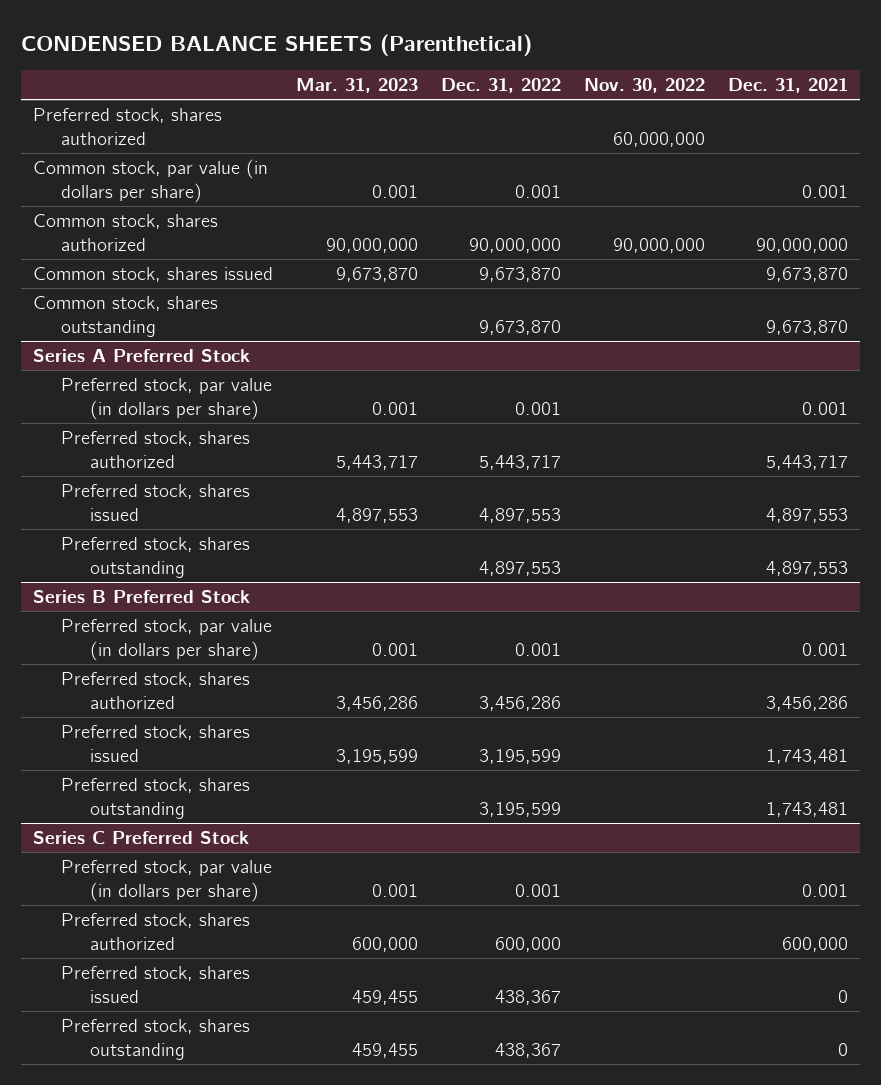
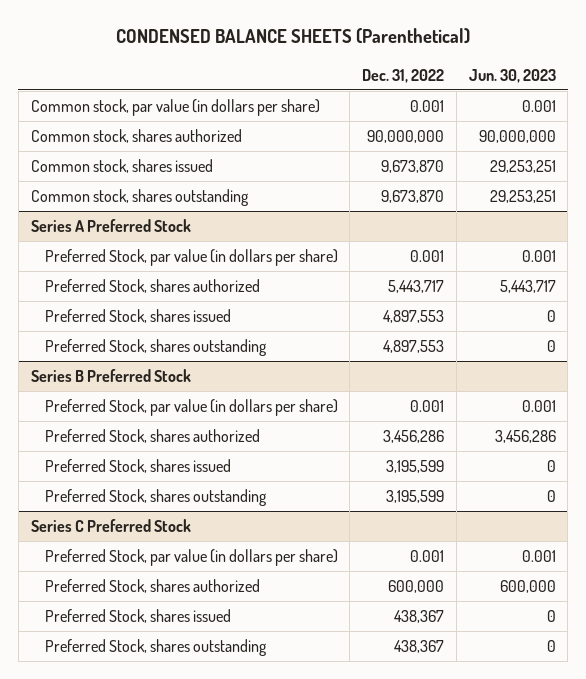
[296,78,419,94] Mar. 31, 2023 -> none
[584,78,706,94] Nov. 30, 2022 -> none
[728,78,849,94] Dec. 31, 2021 -> none
none -> [468,68,556,83] Jun. 30, 2023
[32,108,222,145] Preferred stock, shares authorized -> none
[61,378,273,420] Preferred stock, par value (in dollars per share) -> [44,249,338,267] Preferred Stock, par value (in dollars per share)
[61,431,251,468] Preferred stock, shares authorized -> [44,279,260,294] Preferred Stock, shares authorized
[61,484,251,521] Preferred stock, shares issued -> [44,309,231,324] Preferred Stock, shares issued
[61,537,251,578] Preferred stock, shares outstanding -> [44,339,267,357] Preferred Stock, shares outstanding
[61,619,273,661] Preferred stock, par value (in dollars per share) -> [44,399,338,417] Preferred Stock, par value (in dollars per share)
[61,672,251,709] Preferred stock, shares authorized -> [44,429,260,444] Preferred Stock, shares authorized
[61,725,251,762] Preferred stock, shares issued -> [44,459,231,474] Preferred Stock, shares issued
[61,778,251,819] Preferred stock, shares outstanding -> [44,489,267,507] Preferred Stock, shares outstanding
[61,860,273,902] Preferred stock, par value (in dollars per share) -> [44,549,338,567] Preferred Stock, par value (in dollars per share)
[61,913,251,950] Preferred stock, shares authorized -> [44,579,260,594] Preferred Stock, shares authorized
[61,966,251,1003] Preferred stock, shares issued -> [44,609,231,624] Preferred Stock, shares issued
[61,1019,251,1060] Preferred stock, shares outstanding -> [44,639,267,657] Preferred Stock, shares outstanding

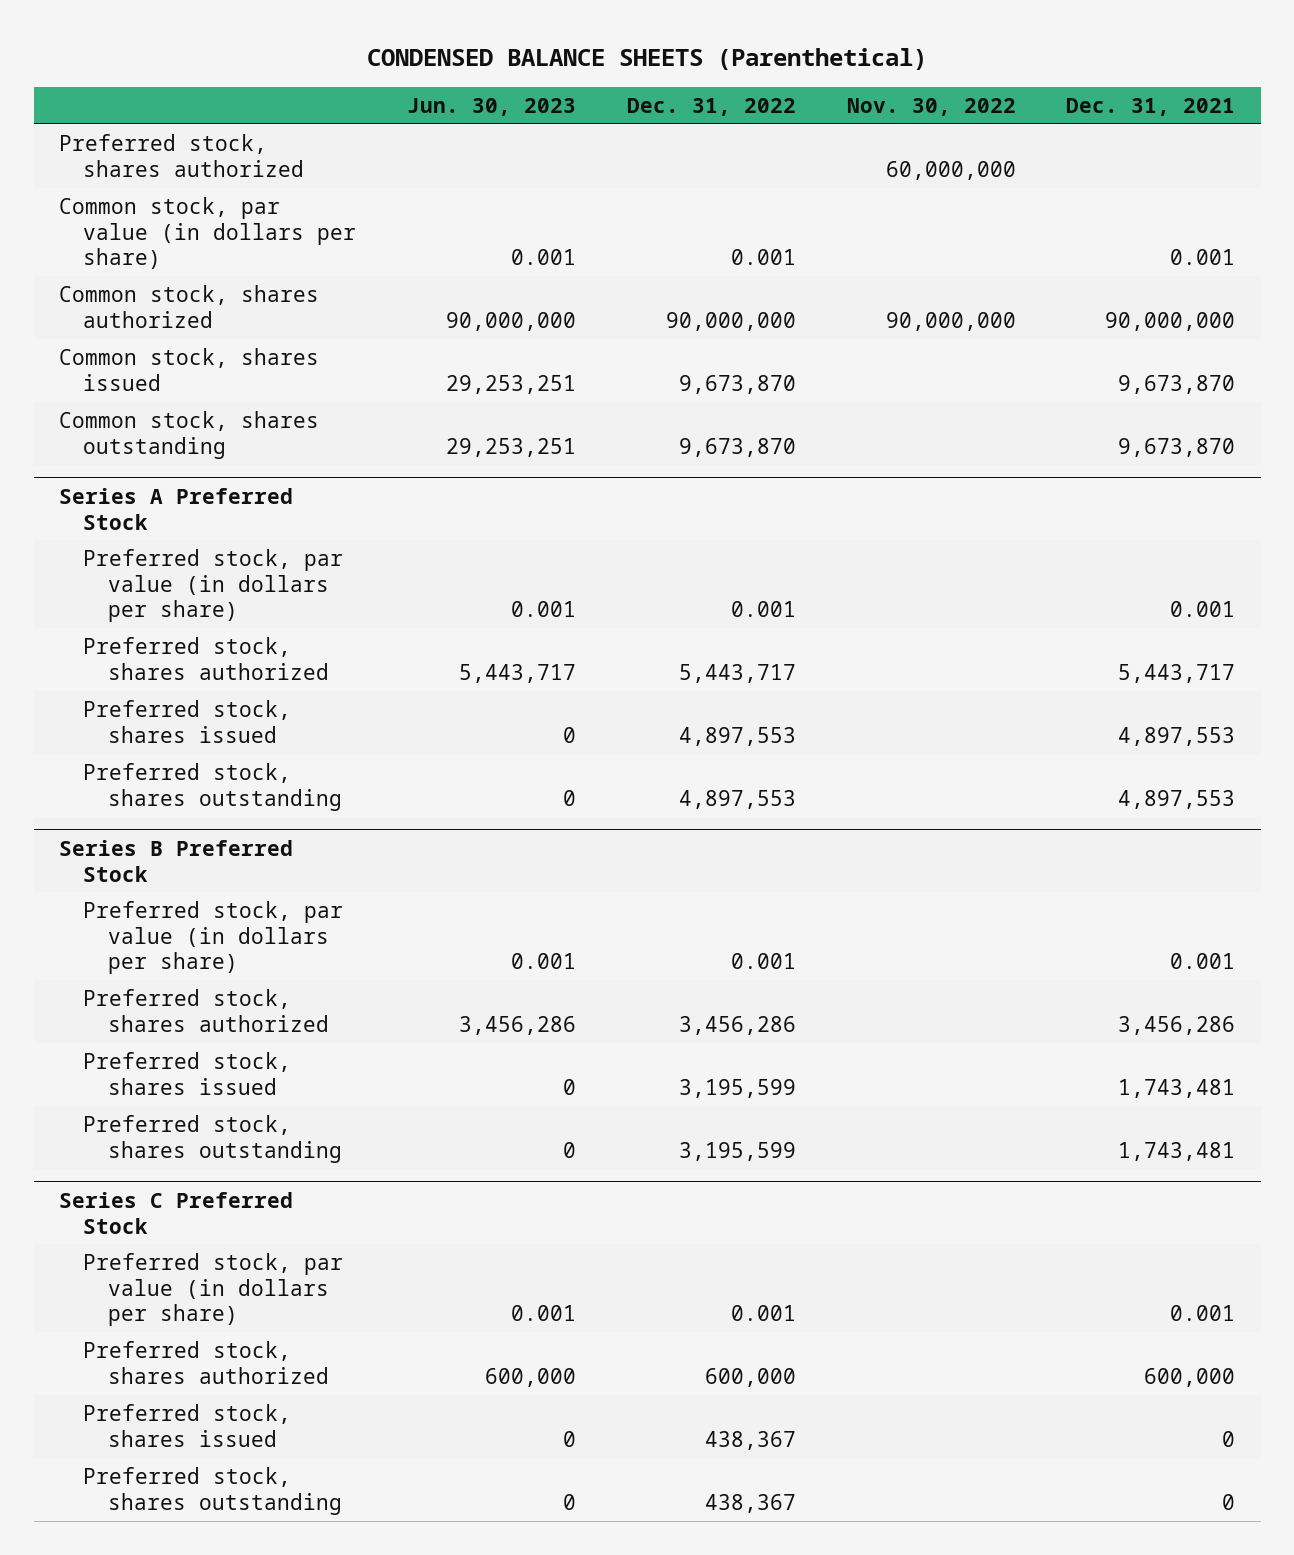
none -> [846,97,1016,116] Nov. 30, 2022
none -> [1066,97,1236,116] Dec. 31, 2021
none -> [59,133,305,177] Preferred stock, shares authorized
[44,249,338,267] Preferred Stock, par value (in dollars per share) -> [83,548,344,623] Preferred stock, par value (in dollars per share)
[44,279,260,294] Preferred Stock, shares authorized -> [83,636,329,680] Preferred stock, shares authorized
[44,309,231,324] Preferred Stock, shares issued -> [83,699,292,743] Preferred stock, shares issued
[44,339,267,357] Preferred Stock, shares outstanding -> [83,762,342,811] Preferred stock, shares outstanding
[44,399,338,417] Preferred Stock, par value (in dollars per share) -> [83,900,344,975] Preferred stock, par value (in dollars per share)
[44,429,260,444] Preferred Stock, shares authorized -> [83,988,329,1032] Preferred stock, shares authorized
[44,459,231,474] Preferred Stock, shares issued -> [83,1051,292,1095] Preferred stock, shares issued
[44,489,267,507] Preferred Stock, shares outstanding -> [83,1114,342,1163] Preferred stock, shares outstanding
[44,549,338,567] Preferred Stock, par value (in dollars per share) -> [83,1252,344,1327] Preferred stock, par value (in dollars per share)
[44,579,260,594] Preferred Stock, shares authorized -> [83,1340,329,1384] Preferred stock, shares authorized
[44,609,231,624] Preferred Stock, shares issued -> [83,1403,292,1447] Preferred stock, shares issued
[44,639,267,657] Preferred Stock, shares outstanding -> [83,1466,342,1515] Preferred stock, shares outstanding

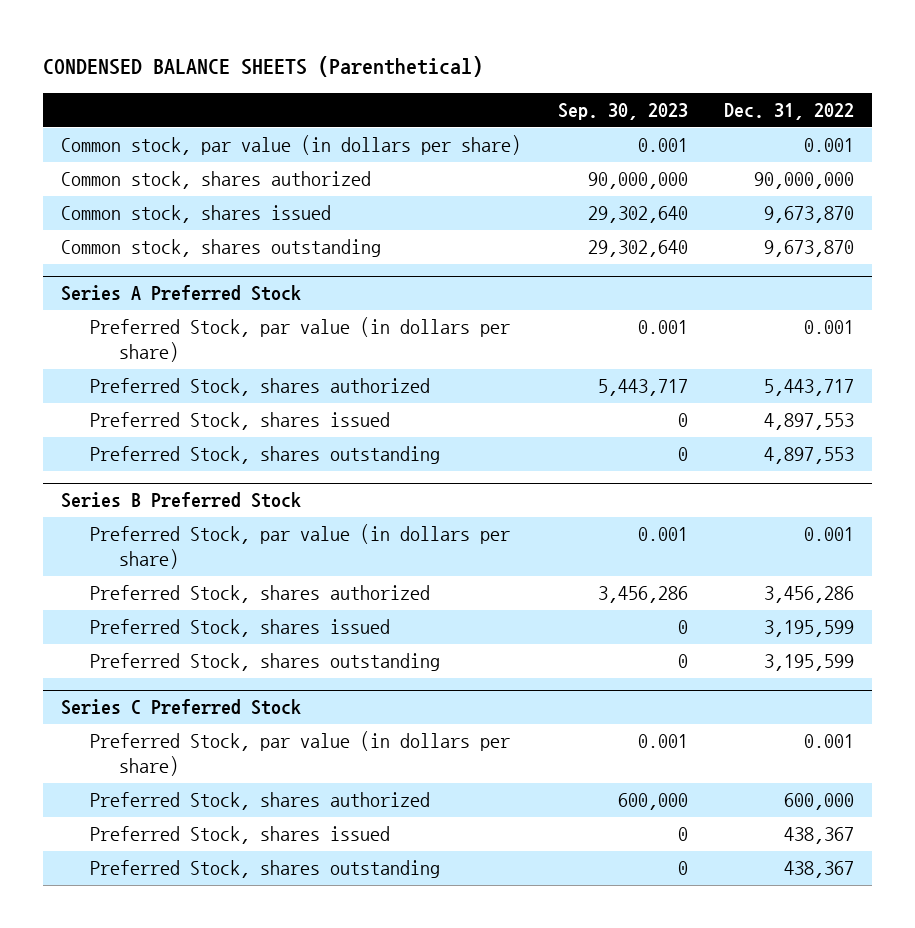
[407,97,577,116] Jun. 30, 2023 -> none
[846,97,1016,116] Nov. 30, 2022 -> none
[1066,97,1236,116] Dec. 31, 2021 -> none
none -> [557,103,688,121] Sep. 30, 2023
[59,133,305,177] Preferred stock, shares authorized -> none
[83,548,344,623] Preferred stock, par value (in dollars per share) -> [90,317,511,362] Preferred Stock, par value (in dollars per share)
[83,636,329,680] Preferred stock, shares authorized -> [90,378,431,397] Preferred Stock, shares authorized
[83,699,292,743] Preferred stock, shares issued -> [90,412,391,431] Preferred Stock, shares issued
[83,762,342,811] Preferred stock, shares outstanding -> [90,446,441,465] Preferred Stock, shares outstanding
[83,900,344,975] Preferred stock, par value (in dollars per share) -> [90,524,511,569] Preferred Stock, par value (in dollars per share)
[83,988,329,1032] Preferred stock, shares authorized -> [90,585,431,604] Preferred Stock, shares authorized
[83,1051,292,1095] Preferred stock, shares issued -> [90,619,391,638] Preferred Stock, shares issued
[83,1114,342,1163] Preferred stock, shares outstanding -> [90,653,441,672] Preferred Stock, shares outstanding
[83,1252,344,1327] Preferred stock, par value (in dollars per share) -> [90,731,511,776] Preferred Stock, par value (in dollars per share)
[83,1340,329,1384] Preferred stock, shares authorized -> [90,792,431,811] Preferred Stock, shares authorized
[83,1403,292,1447] Preferred stock, shares issued -> [90,826,391,845] Preferred Stock, shares issued
[83,1466,342,1515] Preferred stock, shares outstanding -> [90,860,441,879] Preferred Stock, shares outstanding

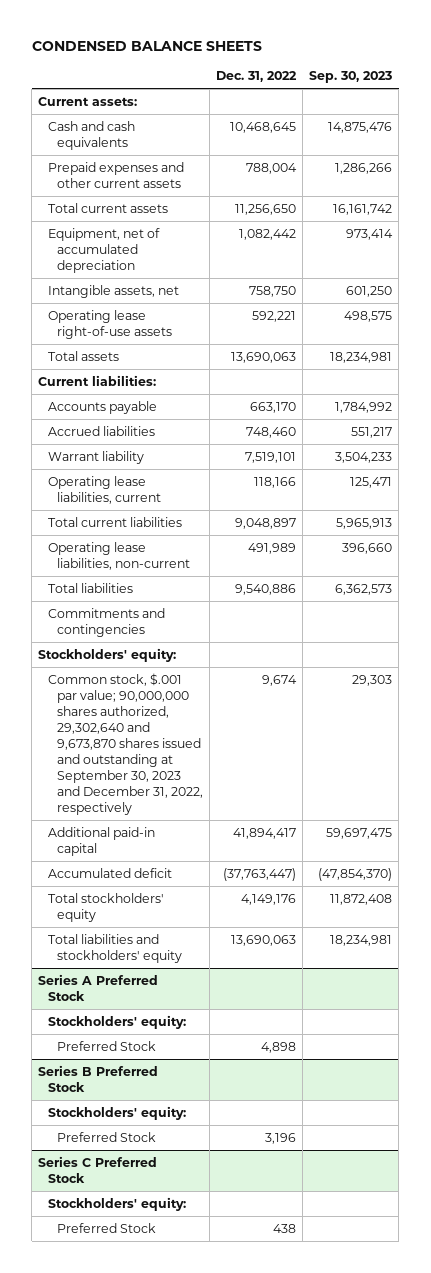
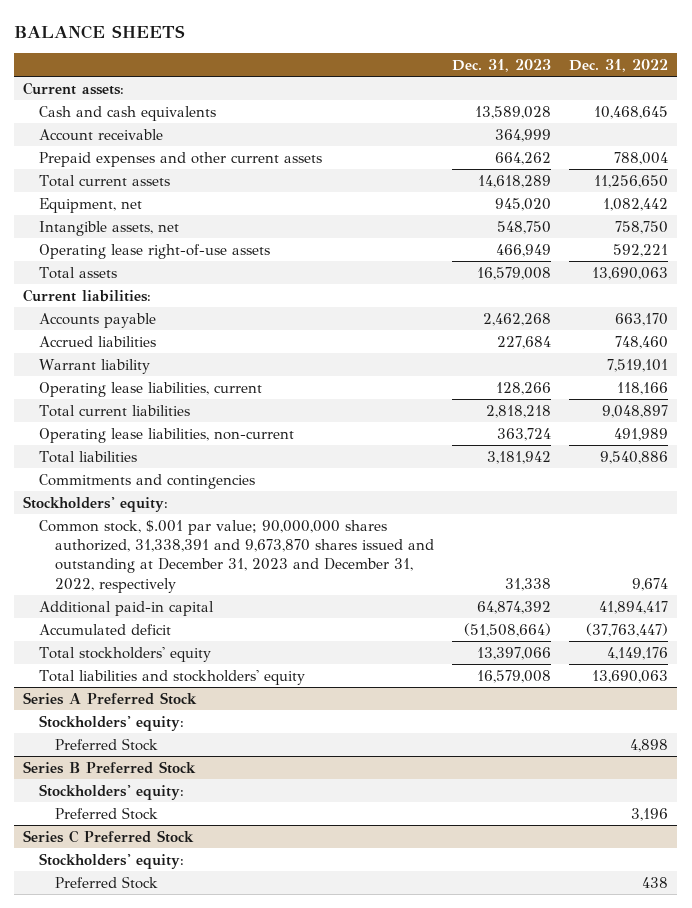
[31,41,262,52] CONDENSED BALANCE SHEETS -> [14,24,186,39] BALANCE SHEETS
[309,71,393,84] Sep. 30, 2023 -> none
none -> [452,58,552,72] Dec. 31, 2023
none -> [39,128,164,141] Account receivable
[47,227,160,273] Equipment, net of accumulated depreciation -> [39,197,143,213] Equipment, net
[47,672,204,816] Common stock, $.001 par value; 90,000,000 shares authorized, 29,302,640 and 9,673,870 shares issued and outstanding at September 30, 2023 and December 31, 2022, respectively -> [39,519,435,593] Common stock, $.001 par value; 90,000,000 shares authorized, 31,338,391 and 9,673,870 shares issued and outstanding at December 31, 2023 and December 31, 2022, respectively

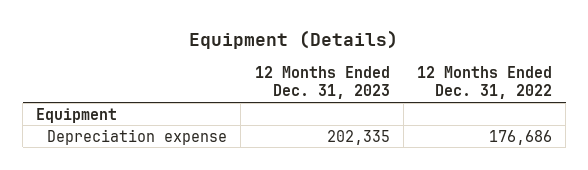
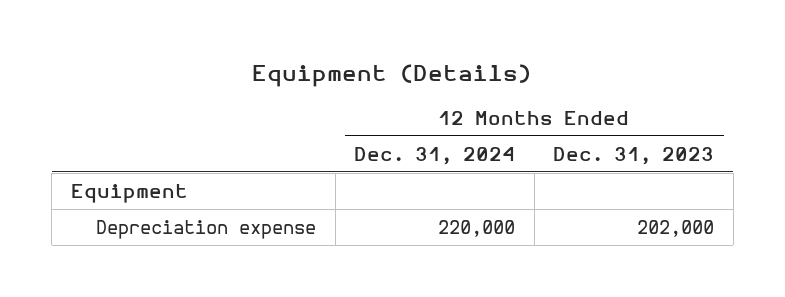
[416,66,552,100] 12 Months Ended Dec. 31, 2022 -> none
none -> [354,146,516,165] Dec. 31, 2024
[326,129,390,145] 202,335 -> [637,220,715,238] 202,000

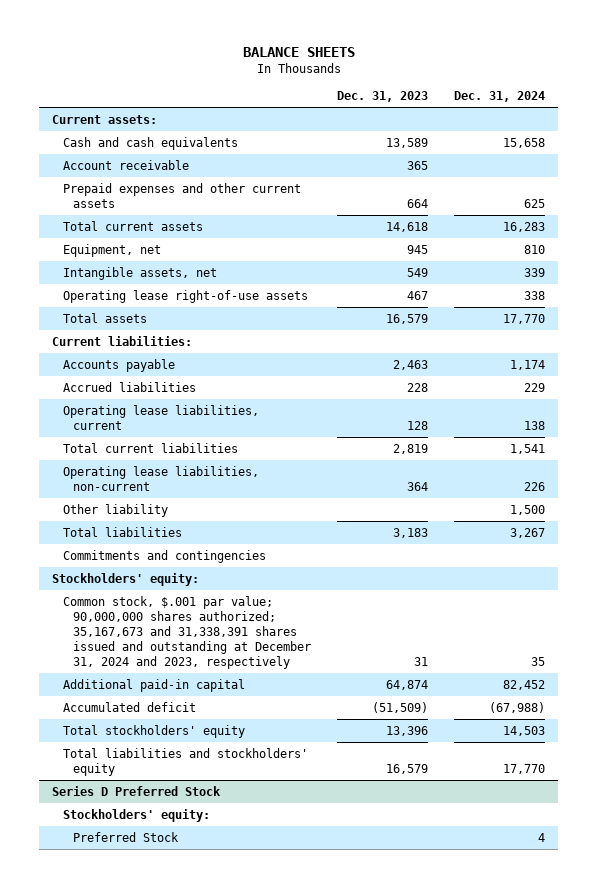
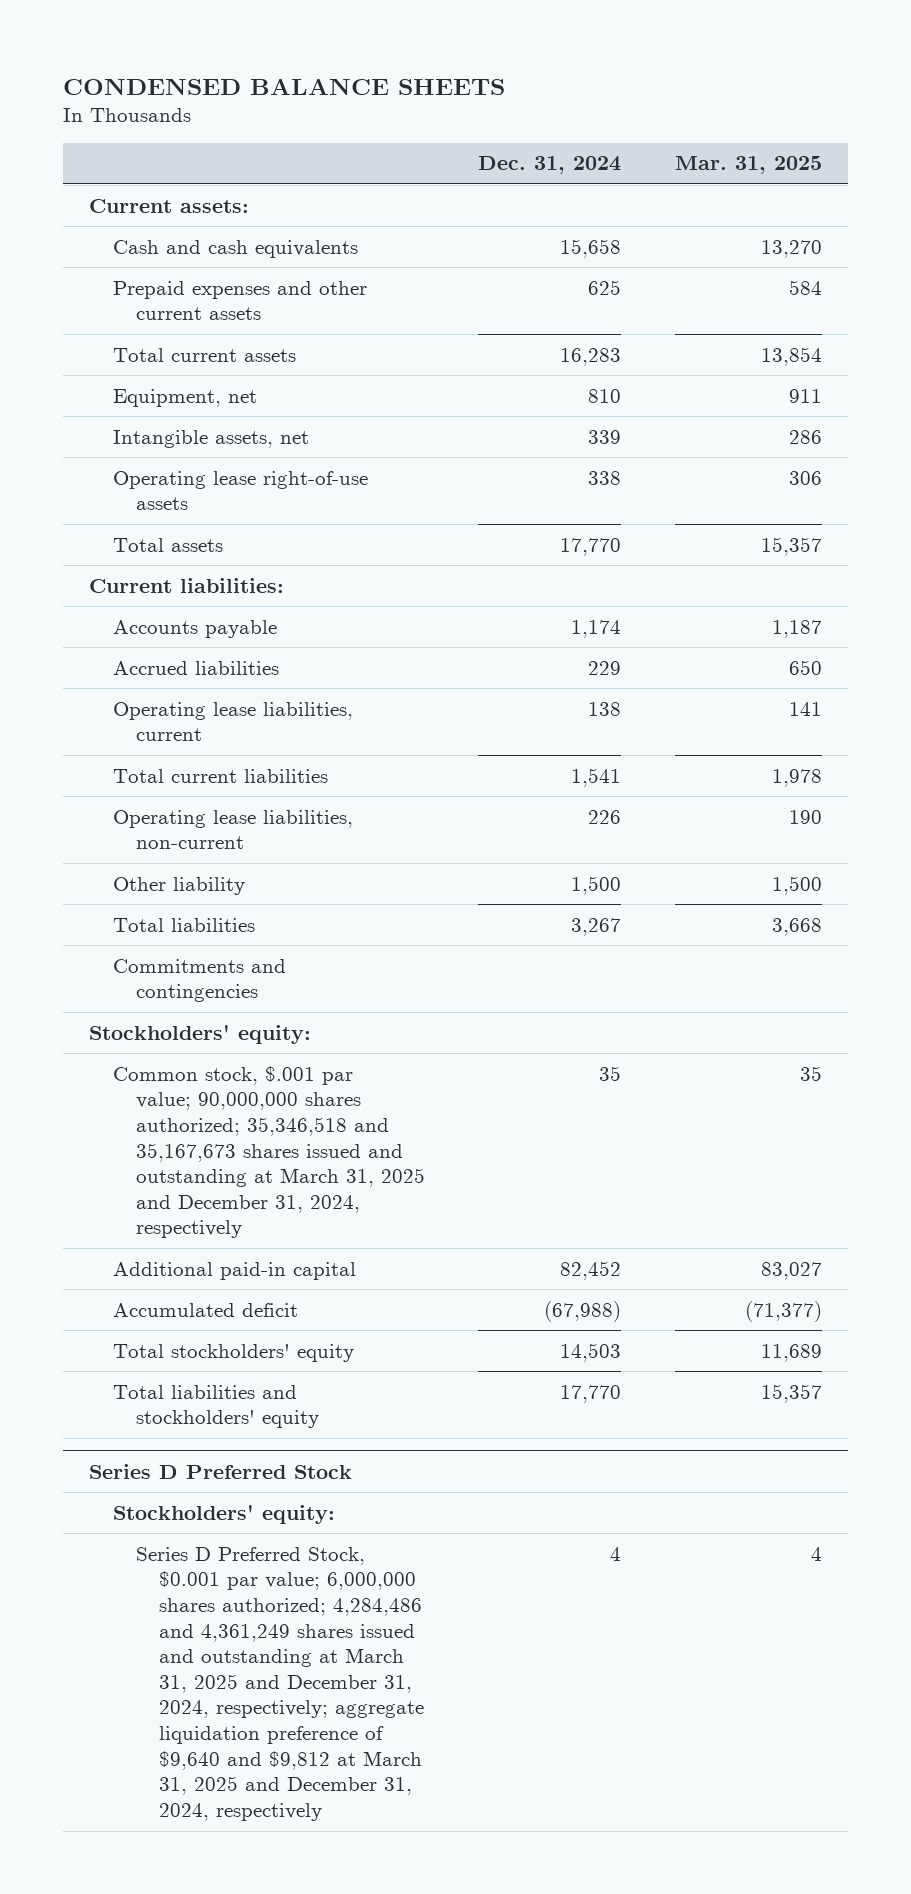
[242,47,355,58] BALANCE SHEETS -> [62,77,505,95] CONDENSED BALANCE SHEETS
[337,91,429,103] Dec. 31, 2023 -> none
none -> [674,156,822,175] Mar. 31, 2025
[62,159,189,170] Account receivable -> none
[62,595,312,669] Common stock, $.001 par value; 90,000,000 shares authorized; 35,167,673 and 31,338,391 shares issued and outstanding at December 31, 2024 and 2023, respectively -> [112,1065,425,1239] Common stock, $.001 par value; 90,000,000 shares authorized; 35,346,518 and 35,167,673 shares issued and outstanding at March 31, 2025 and December 31, 2024, respectively
[73,831,180,842] Preferred Stock -> [135,1546,425,1821] Series D Preferred Stock, $0.001 par value; 6,000,000 shares authorized; 4,284,486 and 4,361,249 shares issued and outstanding at March 31, 2025 and December 31, 2024, respectively; aggregate liquidation preference of $9,640 and $9,812 at March 31, 2025 and December 31, 2024, respectively

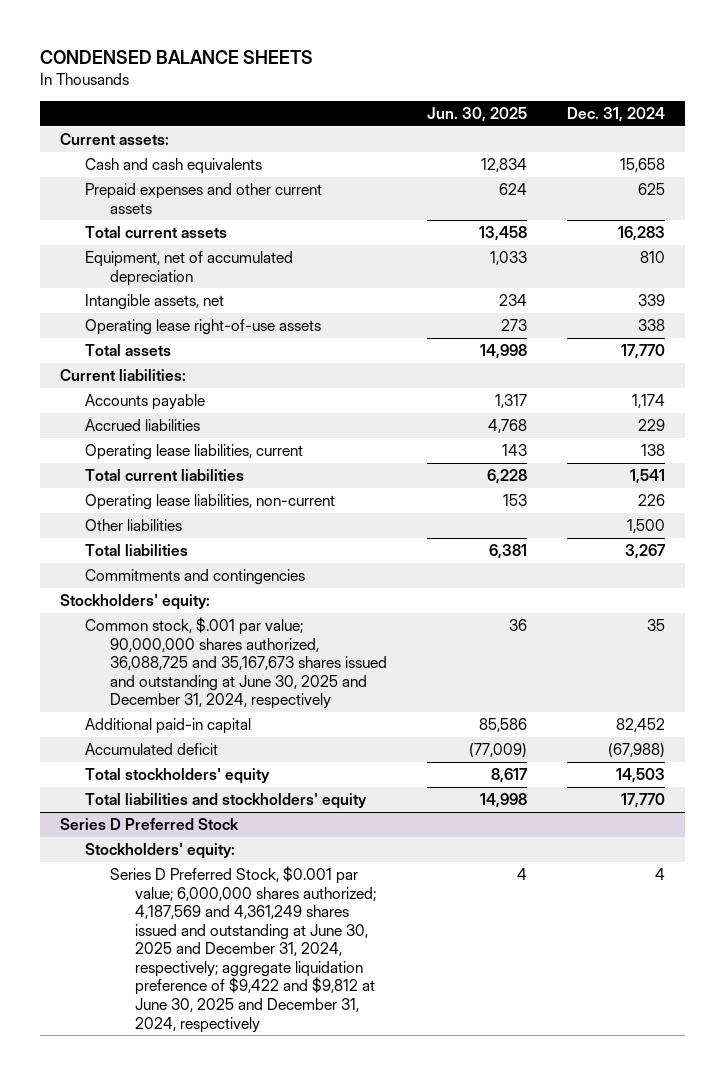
[674,156,822,175] Mar. 31, 2025 -> none
none -> [426,106,527,122] Jun. 30, 2025
[112,388,257,407] Equipment, net -> [84,251,293,286] Equipment, net of accumulated depreciation
[112,876,245,895] Other liability -> [84,519,182,532] Other liabilities
[112,1065,425,1239] Common stock, $.001 par value; 90,000,000 shares authorized; 35,346,518 and 35,167,673 shares issued and outstanding at March 31, 2025 and December 31, 2024, respectively -> [84,617,387,710] Common stock, $.001 par value; 90,000,000 shares authorized, 36,088,725 and 35,167,673 shares issued and outstanding at June 30, 2025 and December 31, 2024, respectively
[135,1546,425,1821] Series D Preferred Stock, $0.001 par value; 6,000,000 shares authorized; 4,284,486 and 4,361,249 shares issued and outstanding at March 31, 2025 and December 31, 2024, respectively; aggregate liquidation preference of $9,640 and $9,812 at March 31, 2025 and December 31, 2024, respectively -> [109,866,376,1033] Series D Preferred Stock, $0.001 par value; 6,000,000 shares authorized; 4,187,569 and 4,361,249 shares issued and outstanding at June 30, 2025 and December 31, 2024, respectively; aggregate liquidation preference of $9,422 and $9,812 at June 30, 2025 and December 31, 2024, respectively

